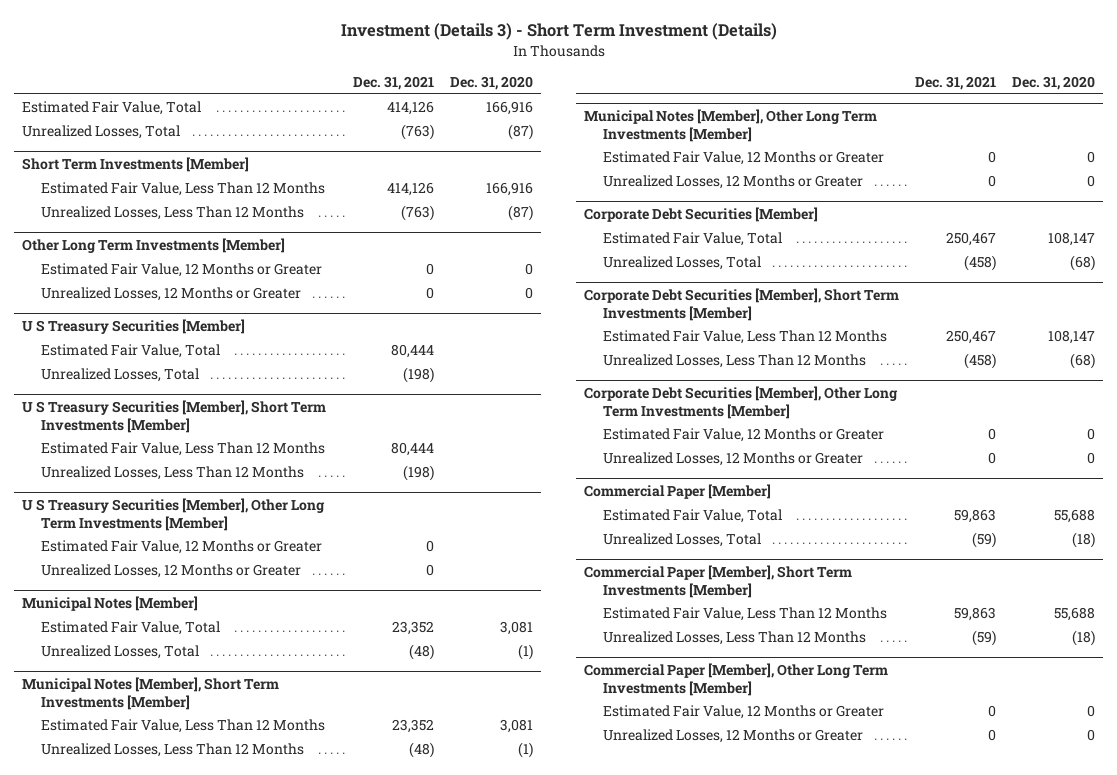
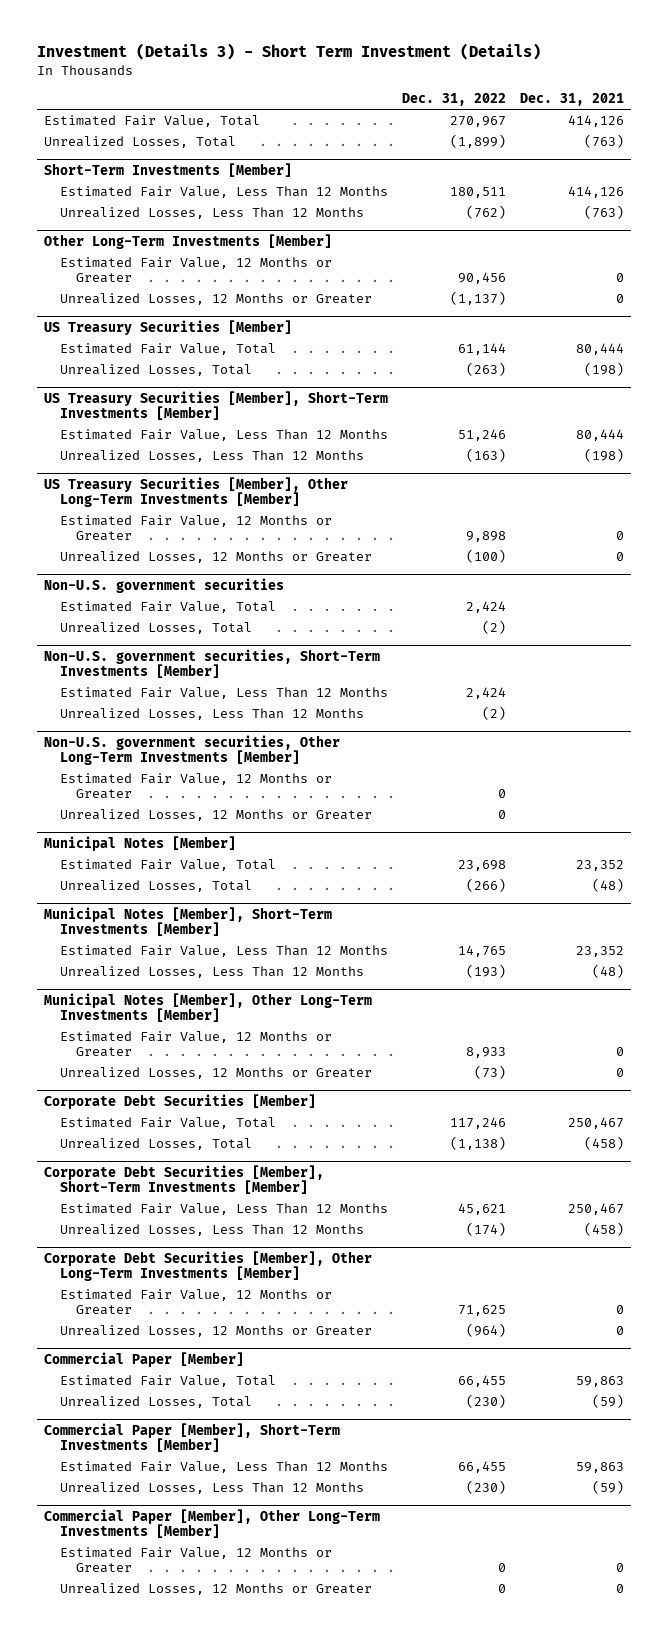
[449,75,533,90] Dec. 31, 2020 -> none
none -> [402,93,507,107] Dec. 31, 2022
[22,156,250,172] Short Term Investments [Member] -> [44,162,293,177] Short-Term Investments [Member]
[22,237,286,253] Other Long Term Investments [Member] -> [44,233,333,249] Other Long-Term Investments [Member]
[22,318,246,334] U S Treasury Securities [Member] -> [44,319,293,335] US Treasury Securities [Member]
[22,399,327,433] U S Treasury Securities [Member], Short Term Investments [Member] -> [44,390,389,420] US Treasury Securities [Member], Short-Term Investments [Member]
[22,497,326,531] U S Treasury Securities [Member], Other Long Term Investments [Member] -> [44,476,349,507] US Treasury Securities [Member], Other Long-Term Investments [Member]
none -> [44,577,285,593] Non-U.S. government securities
none -> [60,601,277,614] Estimated Fair Value, Total
none -> [60,622,253,635] Unrealized Losses, Total
none -> [44,648,381,678] Non-U.S. government securities, Short-Term Investments [Member]
none -> [60,687,389,700] Estimated Fair Value, Less Than 12 Months
none -> [60,708,365,721] Unrealized Losses, Less Than 12 Months
none -> [44,734,341,765] Non-U.S. government securities, Other Long-Term Investments [Member]
none -> [60,773,333,800] Estimated Fair Value, 12 Months or Greater
none -> [60,809,373,822] Unrealized Losses, 12 Months or Greater
[22,676,280,710] Municipal Notes [Member], Short Term Investments [Member] -> [44,906,333,936] Municipal Notes [Member], Short-Term Investments [Member]
[584,108,878,142] Municipal Notes [Member], Other Long Term Investments [Member] -> [44,992,373,1022] Municipal Notes [Member], Other Long-Term Investments [Member]
[584,287,900,321] Corporate Debt Securities [Member], Short Term Investments [Member] -> [44,1164,325,1194] Corporate Debt Securities [Member], Short-Term Investments [Member]
[584,385,899,419] Corporate Debt Securities [Member], Other Long Term Investments [Member] -> [44,1250,373,1281] Corporate Debt Securities [Member], Other Long-Term Investments [Member]
[584,564,853,598] Commercial Paper [Member], Short Term Investments [Member] -> [44,1422,341,1452] Commercial Paper [Member], Short-Term Investments [Member]
[584,662,889,696] Commercial Paper [Member], Other Long Term Investments [Member] -> [44,1508,381,1538] Commercial Paper [Member], Other Long-Term Investments [Member]

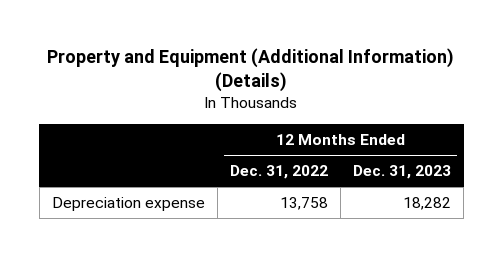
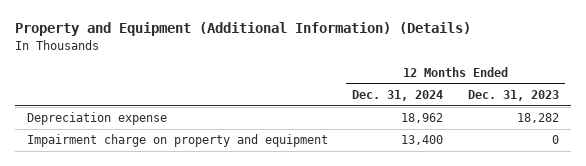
[229,165,328,180] Dec. 31, 2022 -> none
none -> [352,90,444,102] Dec. 31, 2024
none -> [26,134,328,148] Impairment charge on property and equipment

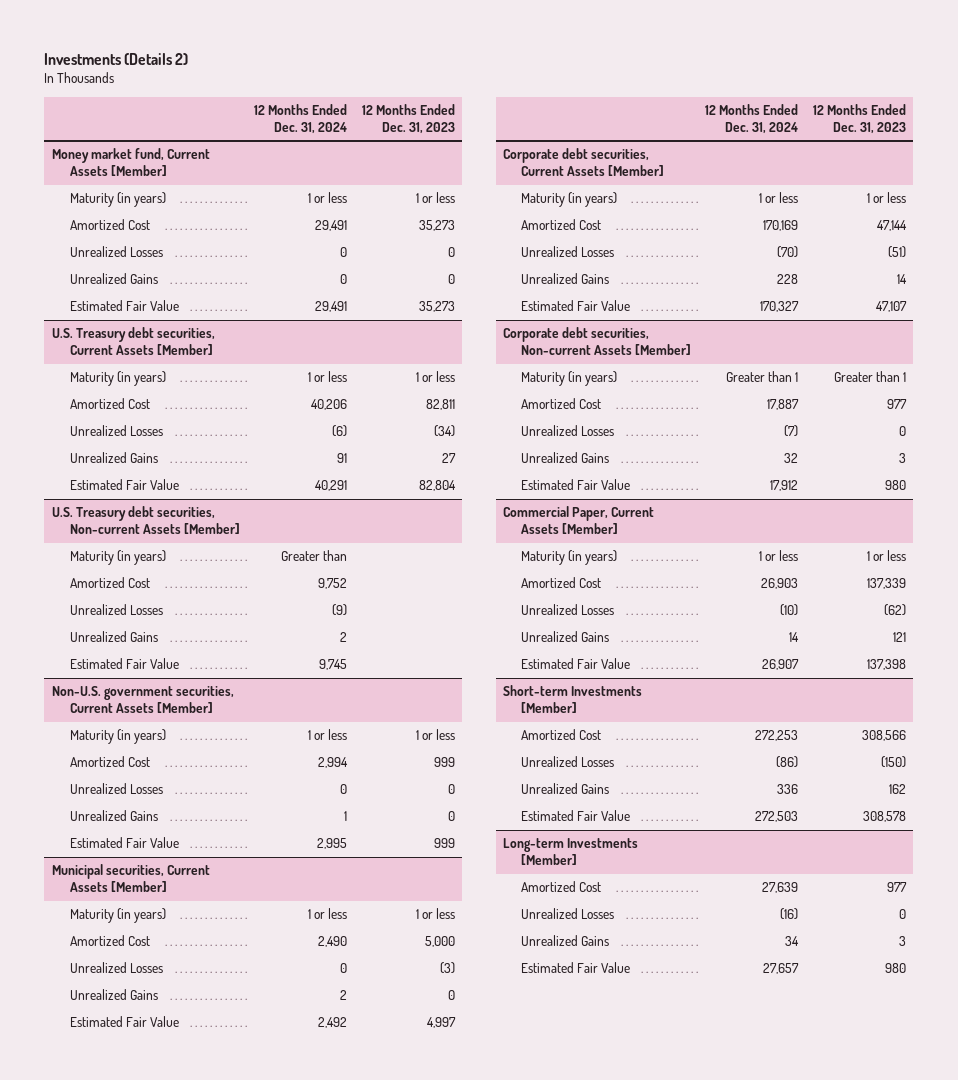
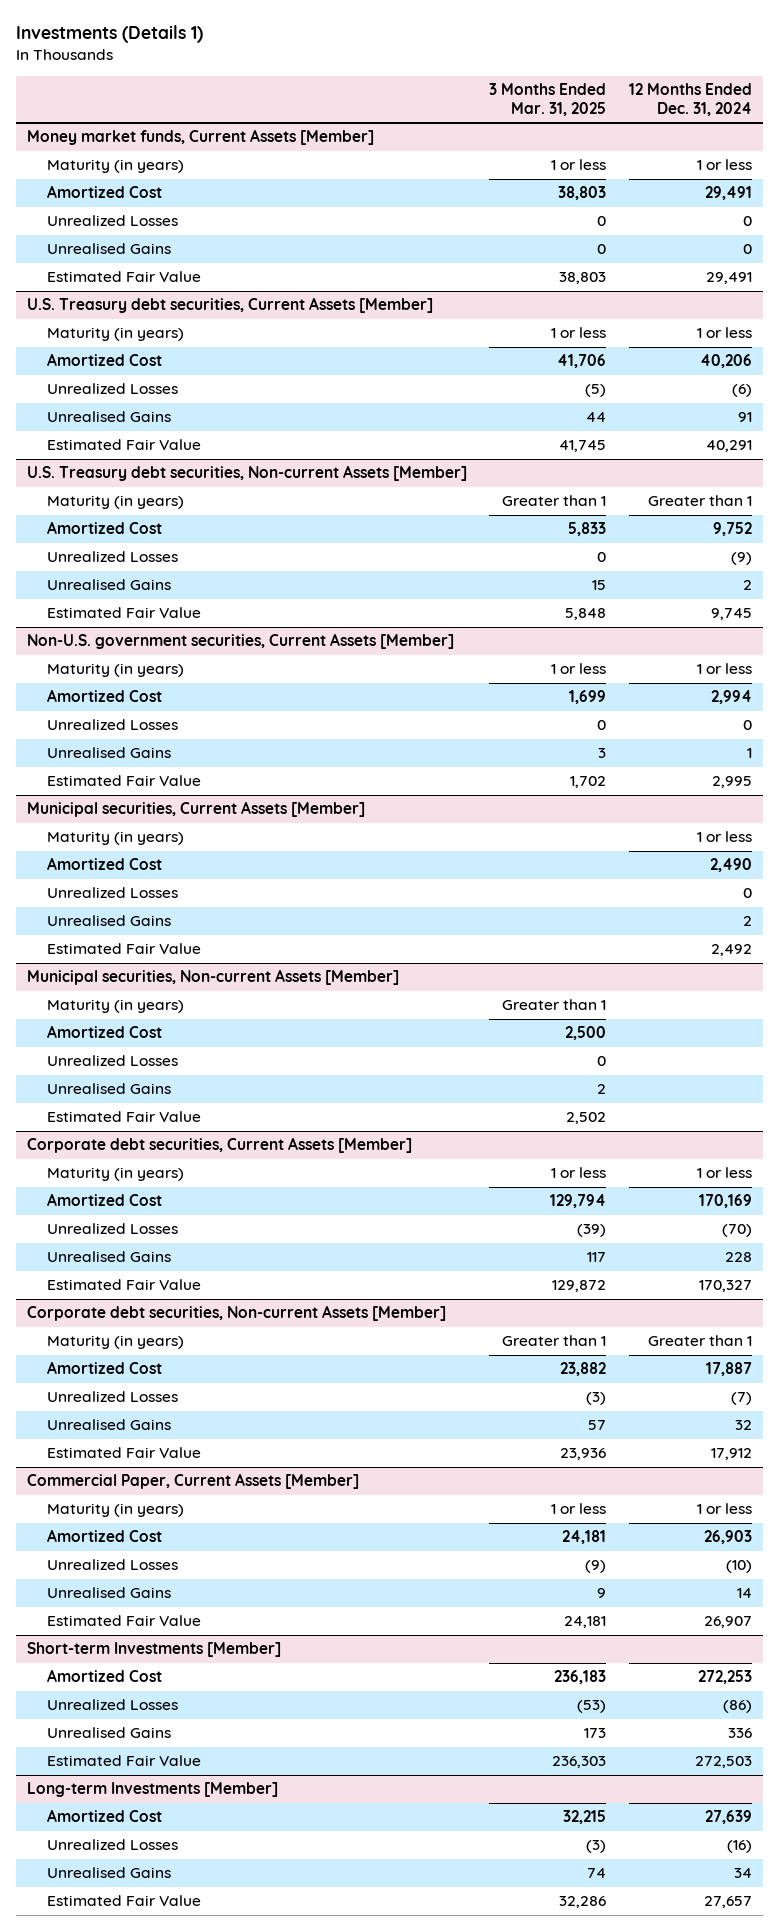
[44,53,189,66] Investments (Details 2) -> [15,25,203,44] Investments (Details 1)
[361,103,455,134] 12 Months Ended Dec. 31, 2023 -> none
none -> [489,83,607,116] 3 Months Ended Mar. 31, 2025
[51,148,210,177] Money market fund, Current Assets [Member] -> [26,129,374,146] Money market funds, Current Assets [Member]
[69,273,158,285] Unrealized Gains -> [47,243,172,255] Unrealised Gains
[69,452,158,464] Unrealized Gains -> [47,411,172,423] Unrealised Gains
[281,550,348,562] Greater than -> [647,495,752,507] Greater than 1
[69,631,158,643] Unrealized Gains -> [47,579,172,591] Unrealised Gains
[69,810,158,822] Unrealized Gains -> [47,747,172,759] Unrealised Gains
[69,989,158,1001] Unrealized Gains -> [47,915,172,927] Unrealised Gains
none -> [26,969,399,986] Municipal securities, Non-current Assets [Member]
none -> [47,999,185,1014] Maturity (in years)
none -> [47,1025,163,1039] Amortized Cost
none -> [47,1055,179,1067] Unrealized Losses
none -> [47,1083,172,1095] Unrealised Gains
none -> [47,1111,202,1123] Estimated Fair Value
[520,273,609,285] Unrealized Gains -> [47,1251,172,1263] Unrealised Gains
[520,452,609,464] Unrealized Gains -> [47,1419,172,1431] Unrealised Gains
[520,631,609,643] Unrealized Gains -> [47,1587,172,1599] Unrealised Gains
[520,783,609,795] Unrealized Gains -> [47,1727,172,1739] Unrealised Gains
[520,935,609,947] Unrealized Gains -> [47,1867,172,1879] Unrealised Gains

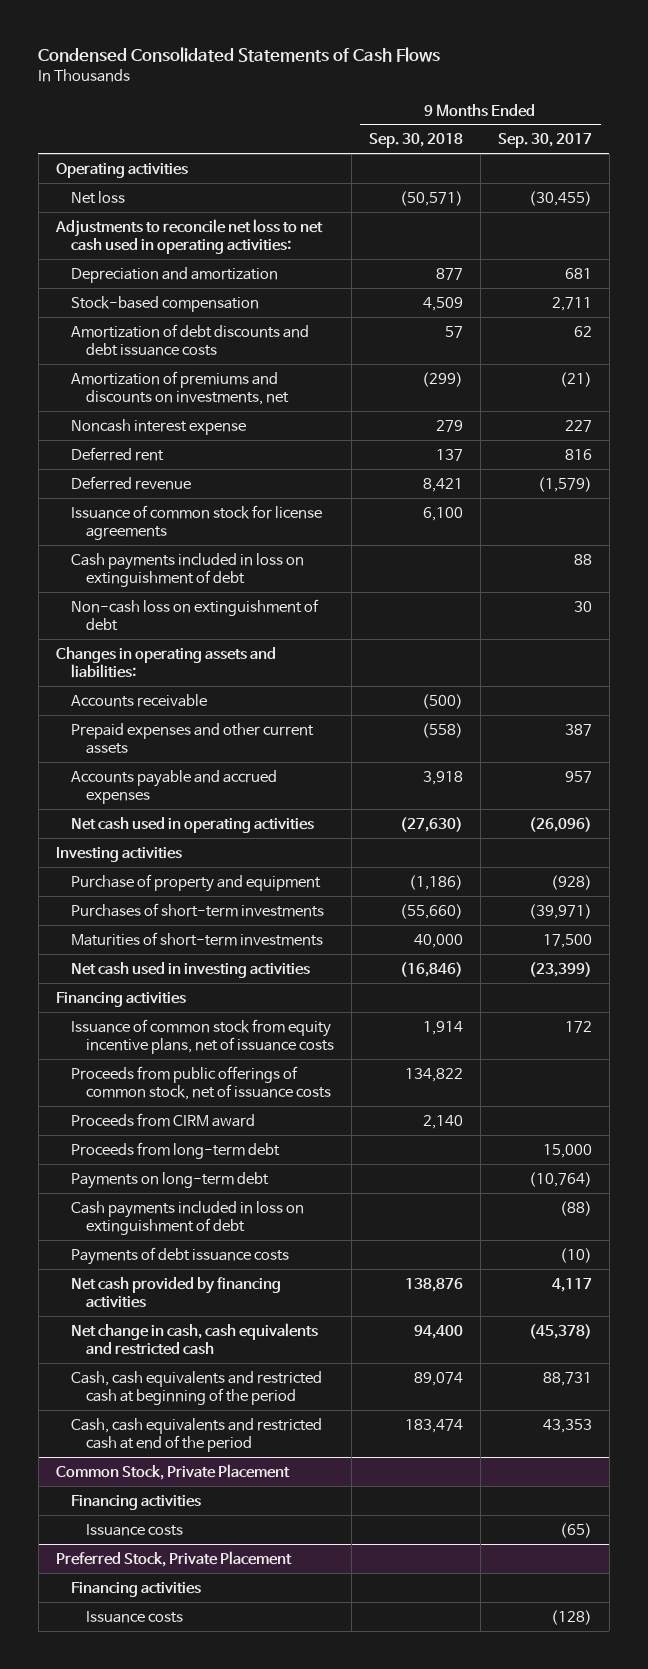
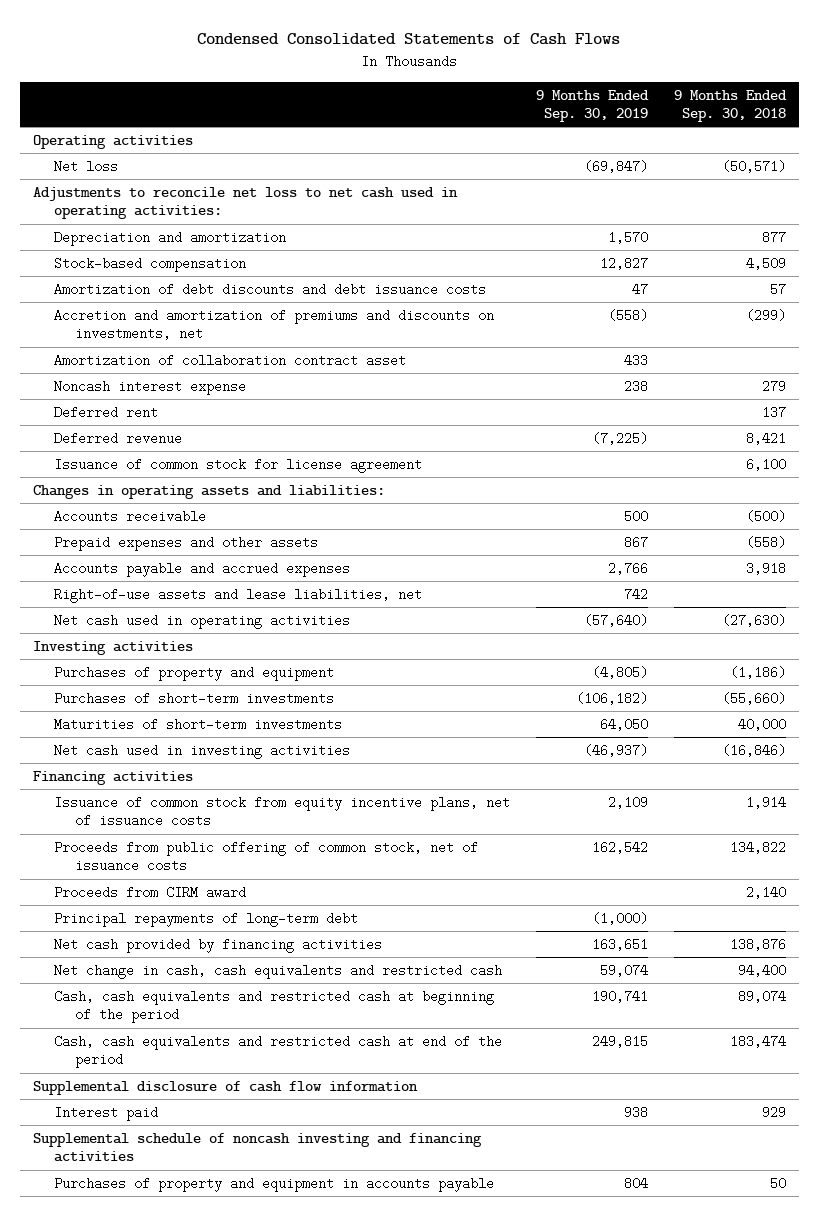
[497,133,592,149] Sep. 30, 2017 -> none
none -> [535,89,649,123] 9 Months Ended Sep. 30, 2019
[70,370,289,406] Amortization of premiums and discounts on investments, net -> [53,308,494,341] Accretion and amortization of premiums and discounts on investments, net
none -> [53,353,406,367] Amortization of collaboration contract asset
[70,552,304,588] Cash payments included in loss on extinguishment of debt -> none
[70,598,319,632] Non-cash loss on extinguishment of debt -> none
[70,504,322,541] Issuance of common stock for license agreements -> [53,457,422,473] Issuance of common stock for license agreement
[70,722,314,755] Prepaid expenses and other current assets -> [53,535,318,551] Prepaid expenses and other assets
none -> [53,587,422,603] Right-of-use assets and lease liabilities, net
[70,873,321,892] Purchase of property and equipment -> [53,665,334,681] Purchases of property and equipment
[70,1065,331,1101] Proceeds from public offerings of common stock, net of issuance costs -> [53,840,478,873] Proceeds from public offering of common stock, net of issuance costs
[70,1141,280,1159] Proceeds from long-term debt -> none
[70,1200,304,1236] Cash payments included in loss on extinguishment of debt -> none
[70,1246,289,1265] Payments of debt issuance costs -> none
[70,1171,269,1189] Payments on long-term debt -> [53,911,358,927] Principal repayments of long-term debt
[55,1463,290,1480] Common Stock, Private Placement -> none
[70,1494,201,1510] Financing activities -> none
[85,1523,183,1536] Issuance costs -> none
[55,1550,292,1567] Preferred Stock, Private Placement -> none
[70,1581,201,1597] Financing activities -> none
[85,1610,183,1623] Issuance costs -> none
none -> [32,1080,418,1095] Supplemental disclosure of cash flow information
none -> [53,1105,158,1121] Interest paid
none -> [32,1132,482,1163] Supplemental schedule of noncash investing and financing activities
none -> [53,1176,494,1192] Purchases of property and equipment in accounts payable

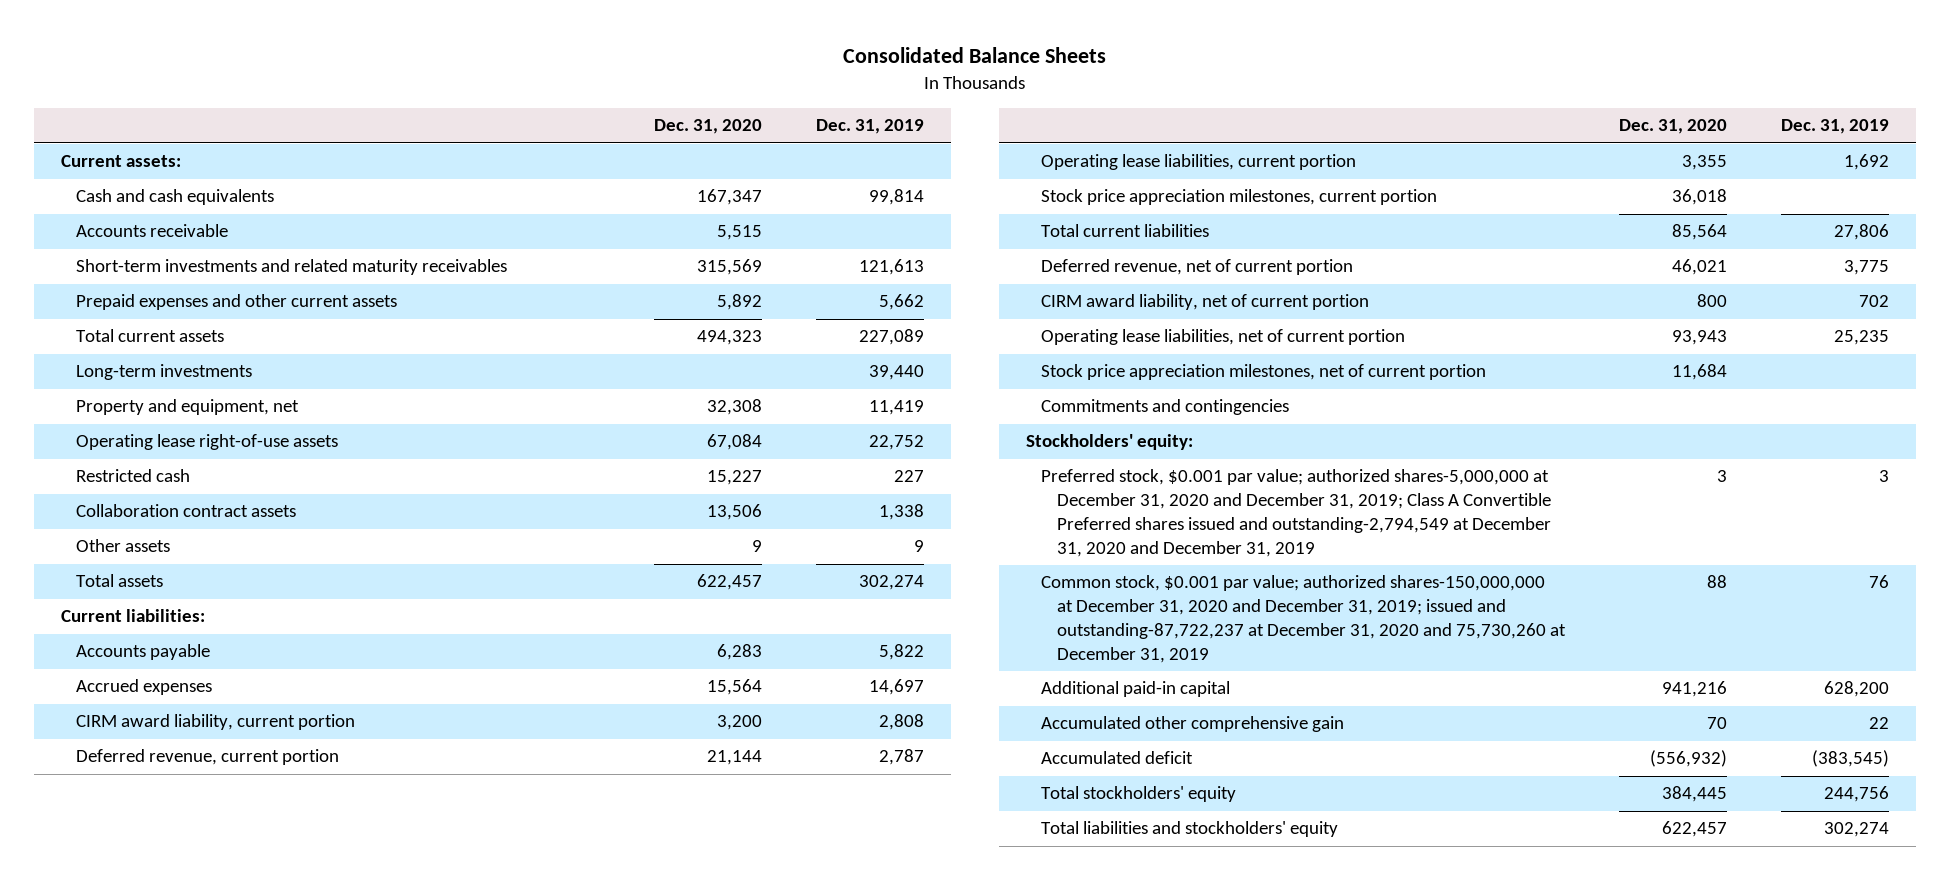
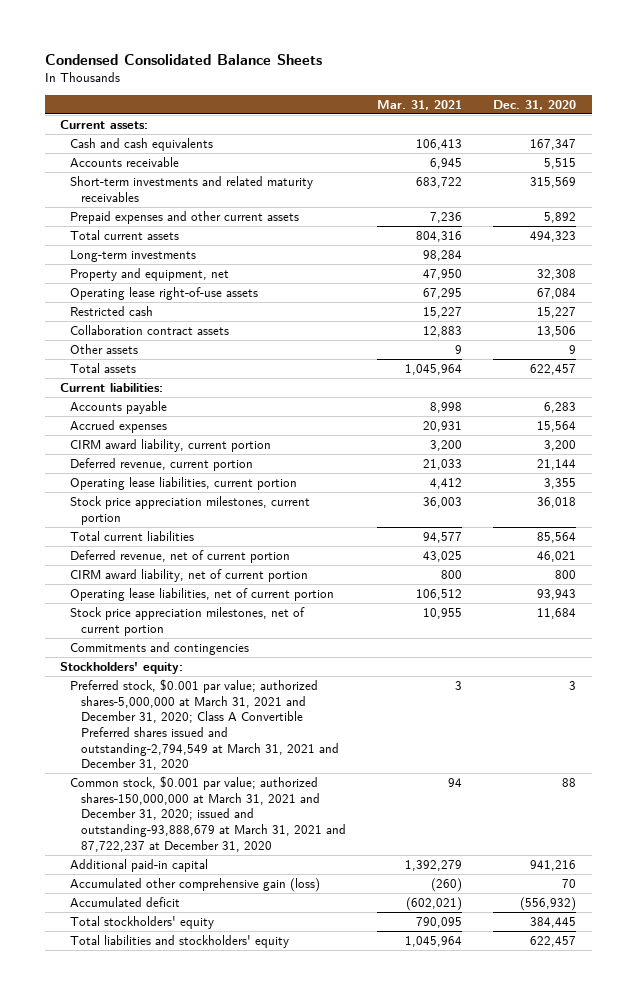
[843,47,1107,64] Consolidated Balance Sheets -> [44,53,322,65] Condensed Consolidated Balance Sheets
[816,119,925,135] Dec. 31, 2019 -> none
none -> [376,99,462,110] Mar. 31, 2021
[1041,469,1551,558] Preferred stock, $0.001 par value; authorized shares-5,000,000 at December 31, 2020 and December 31, 2019; Class A Convertible Preferred shares issued and outstanding-2,794,549 at December 31, 2020 and December 31, 2019 -> [70,679,339,771] Preferred stock, $0.001 par value; authorized shares-5,000,000 at March 31, 2021 and December 31, 2020; Class A Convertible Preferred shares issued and outstanding-2,794,549 at March 31, 2021 and December 31, 2020
[1041,575,1566,664] Common stock, $0.001 par value; authorized shares-150,000,000 at December 31, 2020 and December 31, 2019; issued and outstanding-87,722,237 at December 31, 2020 and 75,730,260 at December 31, 2019 -> [70,776,346,852] Common stock, $0.001 par value; authorized shares-150,000,000 at March 31, 2021 and December 31, 2020; issued and outstanding-93,888,679 at March 31, 2021 and 87,722,237 at December 31, 2020
[1041,716,1345,733] Accumulated other comprehensive gain -> [70,878,321,893] Accumulated other comprehensive gain (loss)

